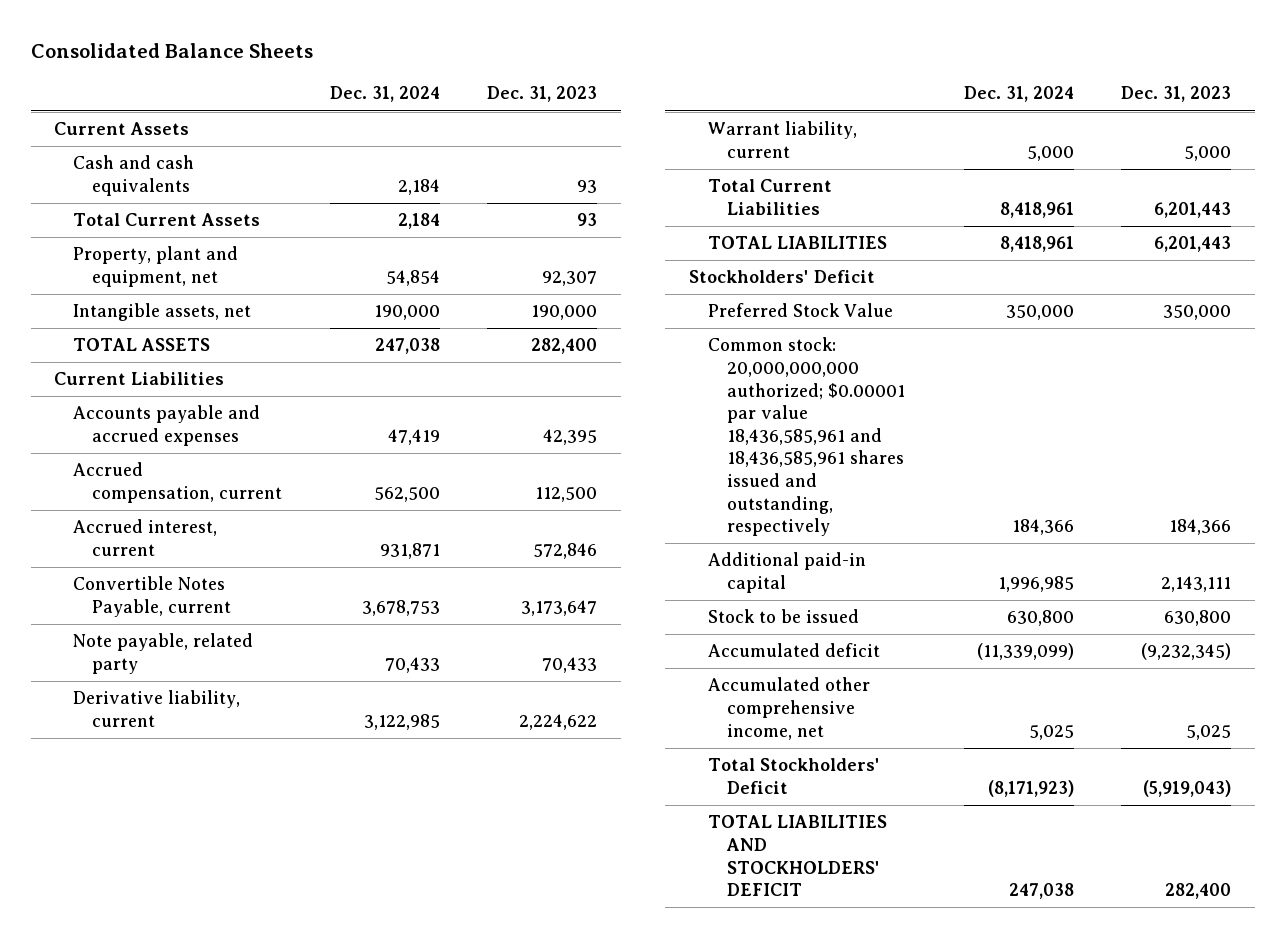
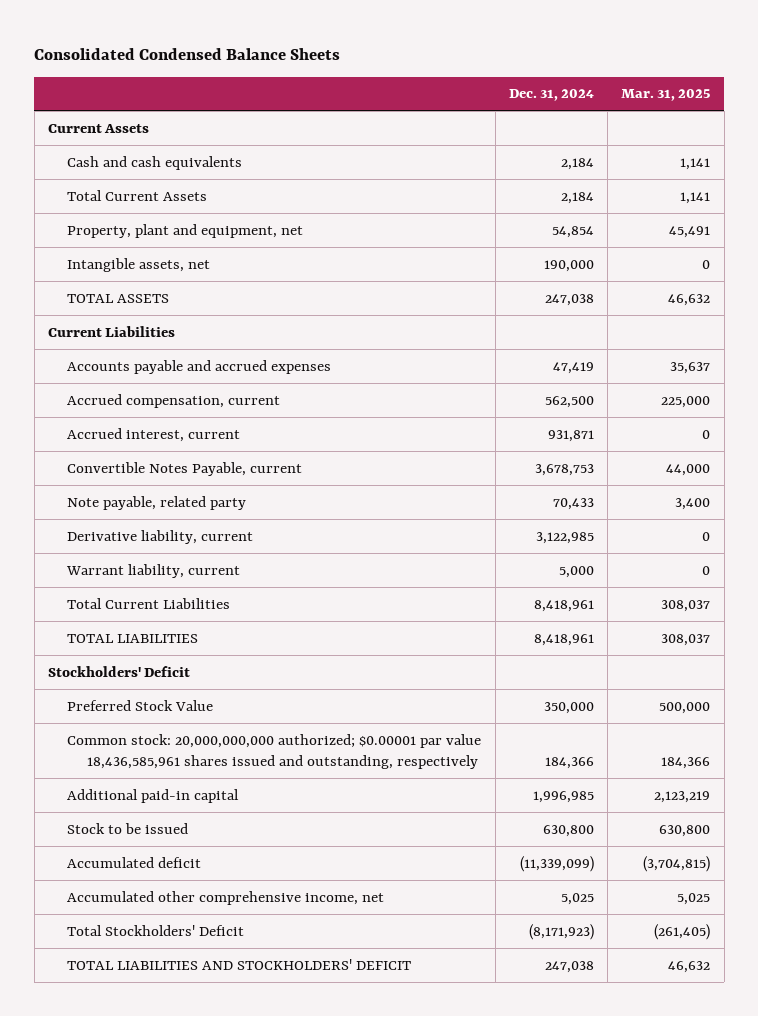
[30,43,313,59] Consolidated Balance Sheets -> [34,48,341,61] Consolidated Condensed Balance Sheets
[486,86,597,103] Dec. 31, 2023 -> none
none -> [621,89,711,102] Mar. 31, 2025
[707,337,905,537] Common stock: 20,000,000,000 authorized; $0.00001 par value 18,436,585,961 and 18,436,585,961 shares issued and outstanding, respectively -> [67,733,482,770] Common stock: 20,000,000,000 authorized; $0.00001 par value 18,436,585,961 shares issued and outstanding, respectively

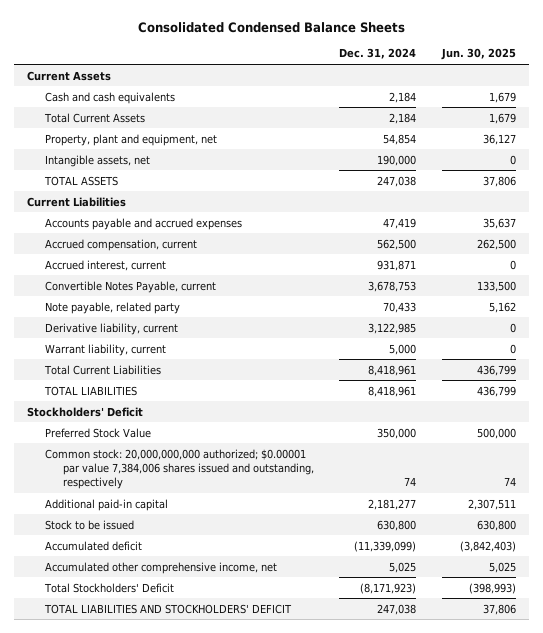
[621,89,711,102] Mar. 31, 2025 -> none
none -> [441,48,517,61] Jun. 30, 2025
[67,733,482,770] Common stock: 20,000,000,000 authorized; $0.00001 par value 18,436,585,961 shares issued and outstanding, respectively -> [44,448,314,490] Common stock: 20,000,000,000 authorized; $0.00001 par value 7,384,006 shares issued and outstanding, respectively
[544,757,594,770] 184,366 -> [404,477,417,487] 74
[532,790,594,803] 1,996,985 -> [368,498,417,510] 2,181,277

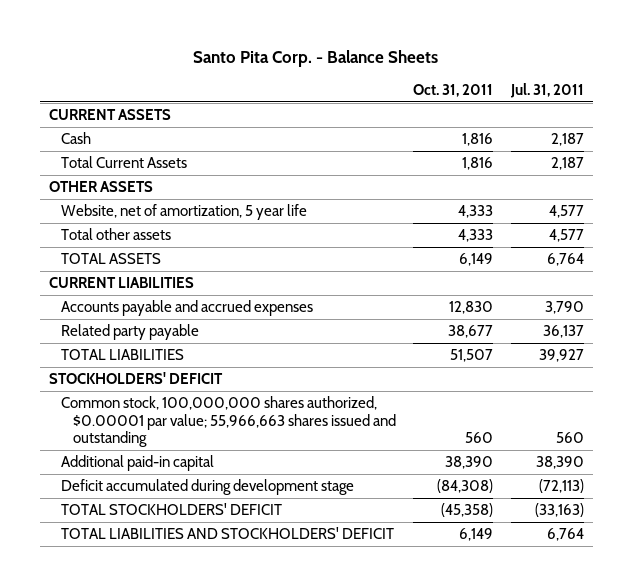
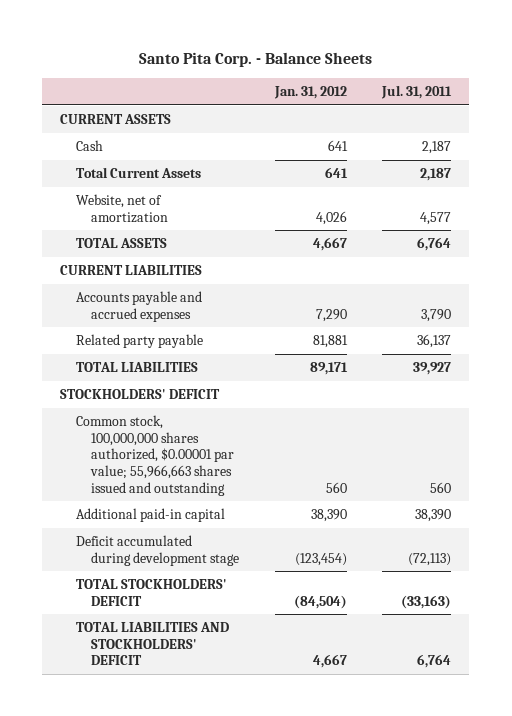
[413,84,494,98] Oct. 31, 2011 -> none
none -> [273,86,347,100] Jan. 31, 2012
[48,181,153,193] OTHER ASSETS -> none
[60,204,307,221] Website, net of amortization, 5 year life -> none
[60,228,171,241] Total other assets -> [75,194,168,223] Website, net of amortization

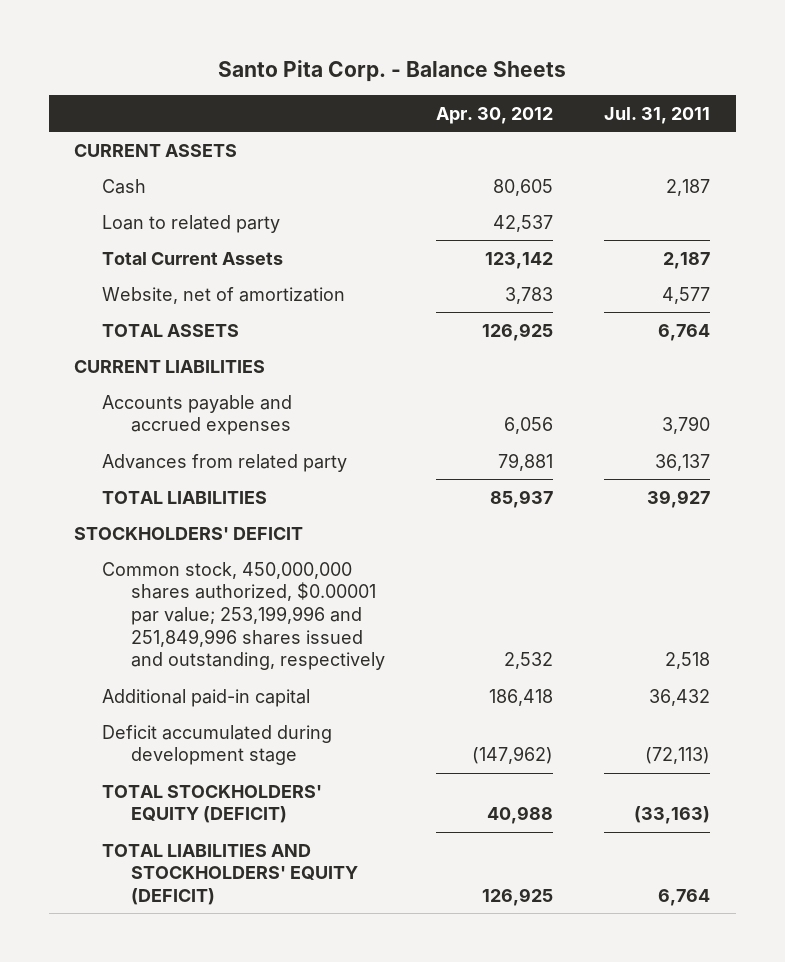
[273,86,347,100] Jan. 31, 2012 -> none
none -> [435,106,553,124] Apr. 30, 2012
none -> [102,214,281,233] Loan to related party
[75,334,203,349] Related party payable -> [102,453,348,472] Advances from related party
[75,415,234,496] Common stock, 100,000,000 shares authorized, $0.00001 par value; 55,966,663 shares issued and outstanding -> [102,561,385,671] Common stock, 450,000,000 shares authorized, $0.00001 par value; 253,199,996 and 251,849,996 shares issued and outstanding, respectively
[430,481,452,493] 560 -> [665,652,711,670] 2,518
[415,509,452,523] 38,390 -> [649,688,711,706] 36,432
[75,579,227,606] TOTAL STOCKHOLDERS' DEFICIT -> [102,784,323,824] TOTAL STOCKHOLDERS' EQUITY (DEFICIT)
[75,622,229,666] TOTAL LIABILITIES AND STOCKHOLDERS' DEFICIT -> [102,843,358,906] TOTAL LIABILITIES AND STOCKHOLDERS' EQUITY (DEFICIT)

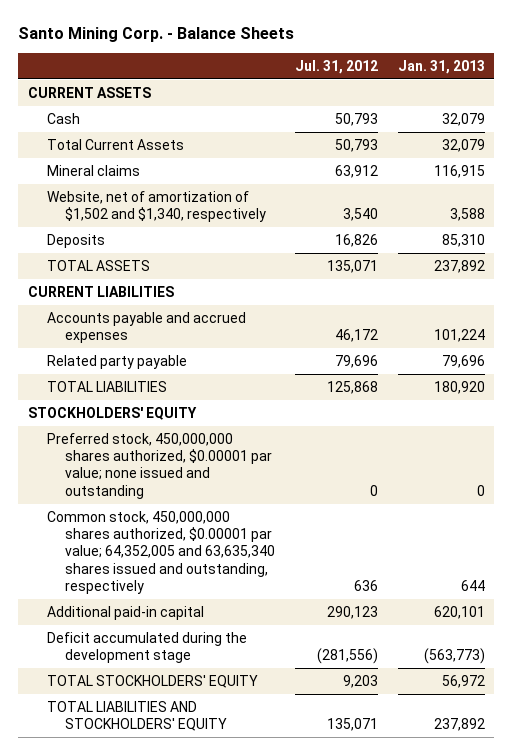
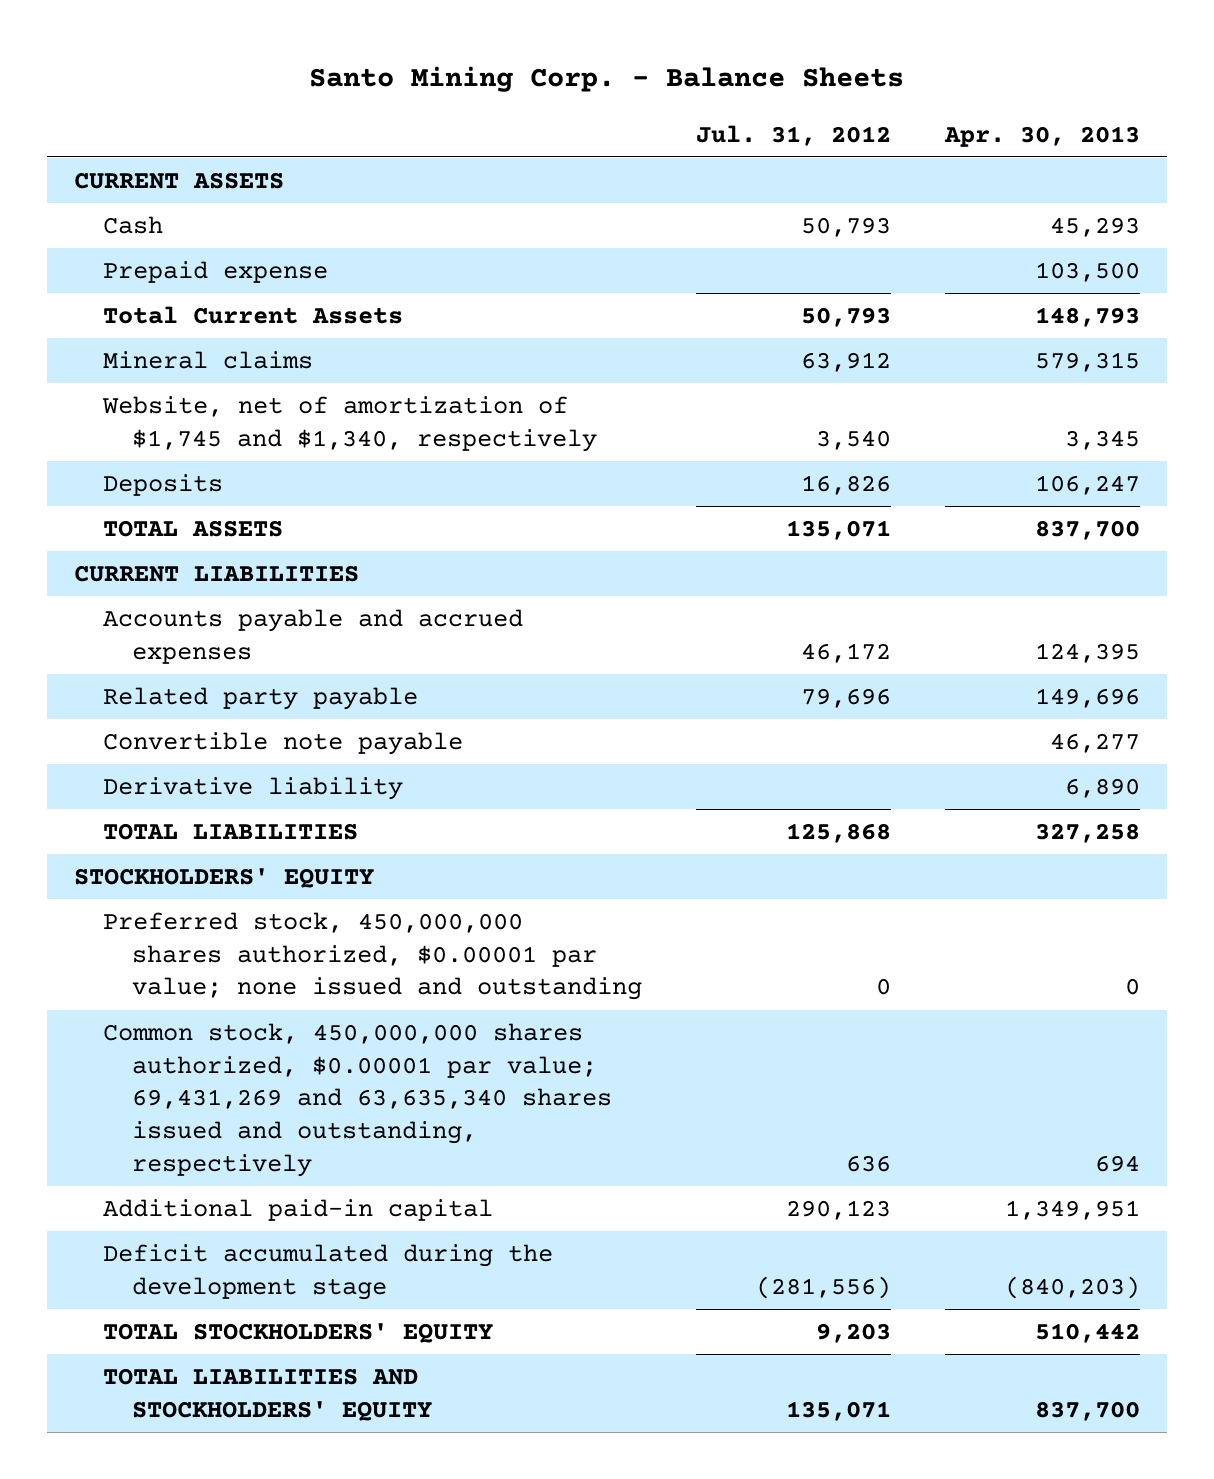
[397,59,485,74] Jan. 31, 2013 -> none
none -> [944,125,1141,147] Apr. 30, 2013
none -> [102,260,328,283] Prepaid expense
[46,190,267,223] Website, net of amortization of $1,502 and $1,340, respectively -> [101,395,597,452] Website, net of amortization of $1,745 and $1,340, respectively
none -> [102,731,463,755] Convertible note payable
none -> [102,776,403,800] Derivative liability
[46,510,276,595] Common stock, 450,000,000 shares authorized, $0.00001 par value; 64,352,005 and 63,635,340 shares issued and outstanding, respectively -> [102,1022,612,1178] Common stock, 450,000,000 shares authorized, $0.00001 par value; 69,431,269 and 63,635,340 shares issued and outstanding, respectively

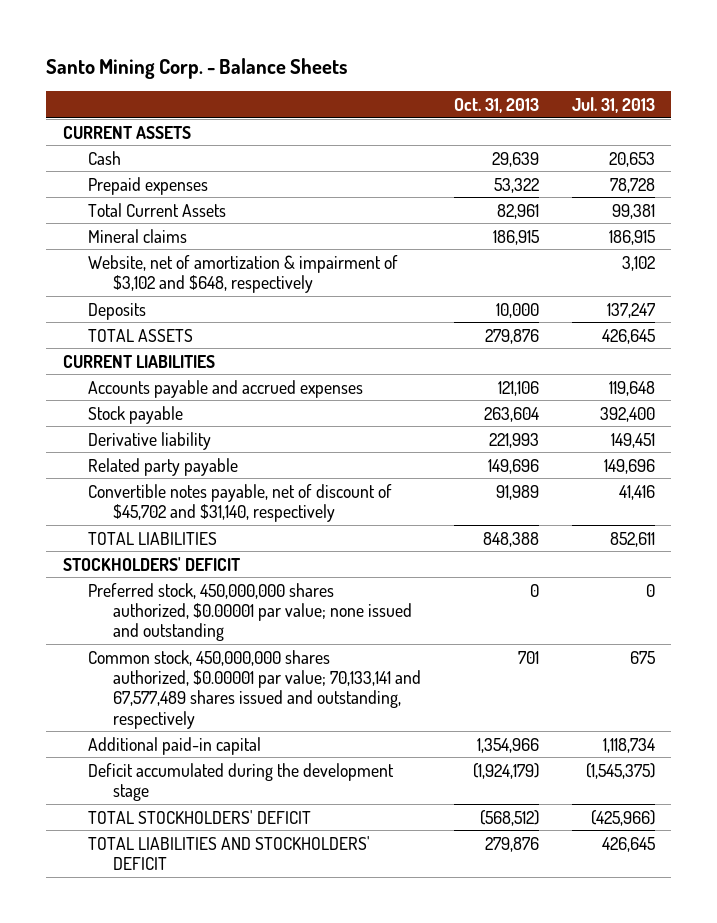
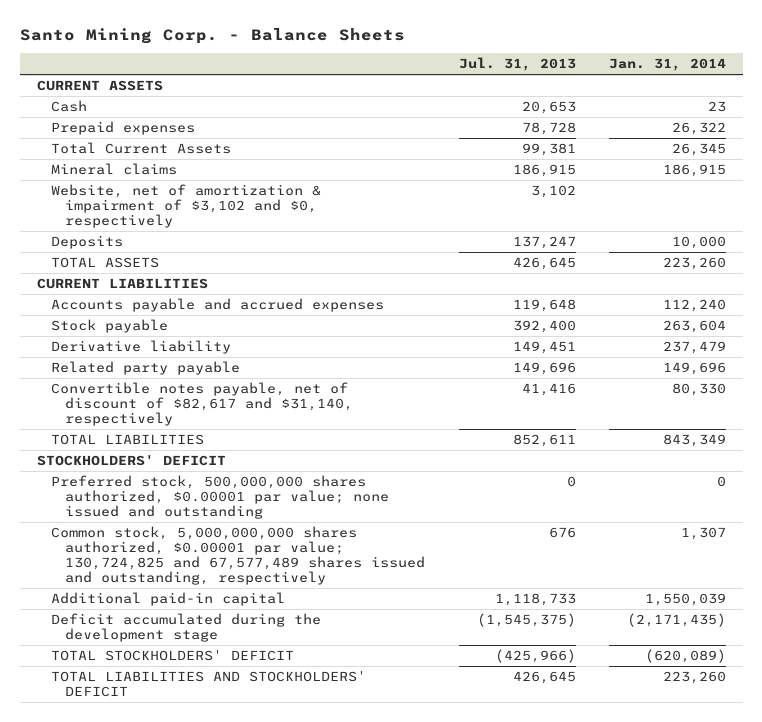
[453,97,539,113] Oct. 31, 2013 -> none
none -> [608,58,726,72] Jan. 31, 2014
[87,254,398,293] Website, net of amortization & impairment of $3,102 and $648, respectively -> [50,184,321,229] Website, net of amortization & impairment of $3,102 and $0, respectively
[87,483,392,522] Convertible notes payable, net of discount of $45,702 and $31,140, respectively -> [50,382,354,427] Convertible notes payable, net of discount of $82,617 and $31,140, respectively
[87,582,413,642] Preferred stock, 450,000,000 shares authorized, $0.00001 par value; none issued and outstanding -> [50,475,390,520] Preferred stock, 500,000,000 shares authorized, $0.00001 par value; none issued and outstanding
[87,649,422,729] Common stock, 450,000,000 shares authorized, $0.00001 par value; 70,133,141 and 67,577,489 shares issued and outstanding, respectively -> [50,526,426,586] Common stock, 5,000,000,000 shares authorized, $0.00001 par value; 130,724,825 and 67,577,489 shares issued and outstanding, respectively
[629,650,655,664] 675 -> [548,527,576,539] 676
[602,737,655,753] 1,118,734 -> [494,593,576,607] 1,118,733

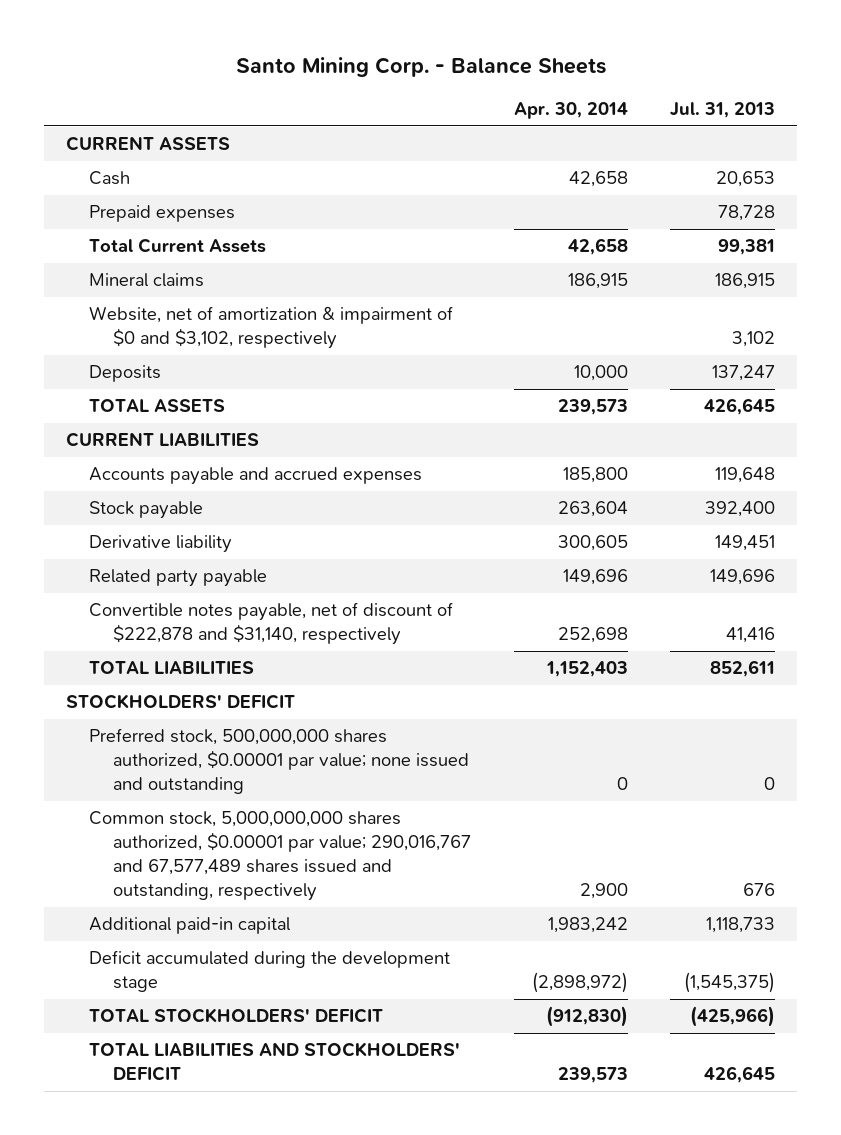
[608,58,726,72] Jan. 31, 2014 -> none
none -> [513,102,628,120] Apr. 30, 2014
[50,184,321,229] Website, net of amortization & impairment of $3,102 and $0, respectively -> [89,306,454,350] Website, net of amortization & impairment of $0 and $3,102, respectively
[50,382,354,427] Convertible notes payable, net of discount of $82,617 and $31,140, respectively -> [89,602,454,646] Convertible notes payable, net of discount of $222,878 and $31,140, respectively
[50,526,426,586] Common stock, 5,000,000,000 shares authorized, $0.00001 par value; 130,724,825 and 67,577,489 shares issued and outstanding, respectively -> [89,811,471,902] Common stock, 5,000,000,000 shares authorized, $0.00001 par value; 290,016,767 and 67,577,489 shares issued and outstanding, respectively

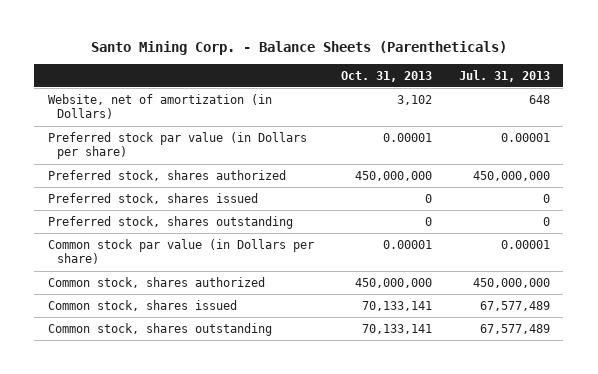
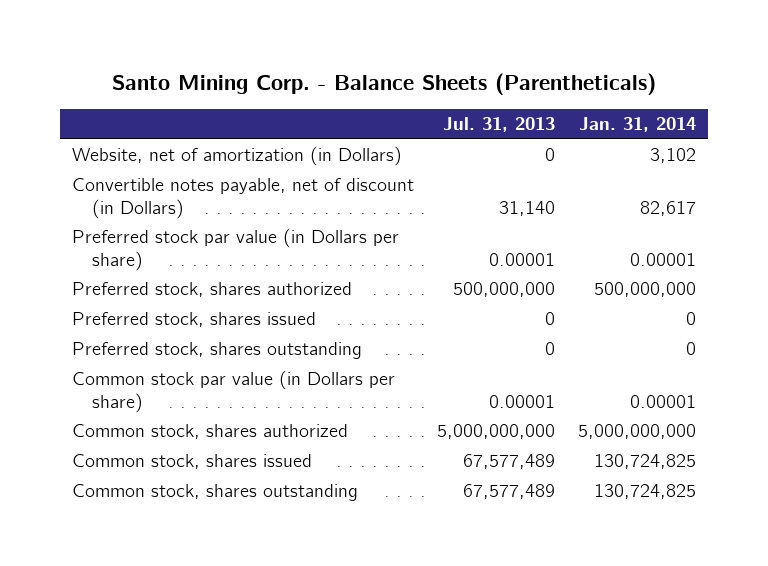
[340,70,432,82] Oct. 31, 2013 -> none
none -> [579,117,697,133] Jan. 31, 2014
[528,94,550,104] 648 -> [545,148,556,162] 0
none -> [72,178,415,219] Convertible notes payable, net of discount (in Dollars)
[472,170,550,181] 450,000,000 -> [453,282,556,298] 500,000,000
[472,277,550,288] 450,000,000 -> [437,424,556,440] 5,000,000,000

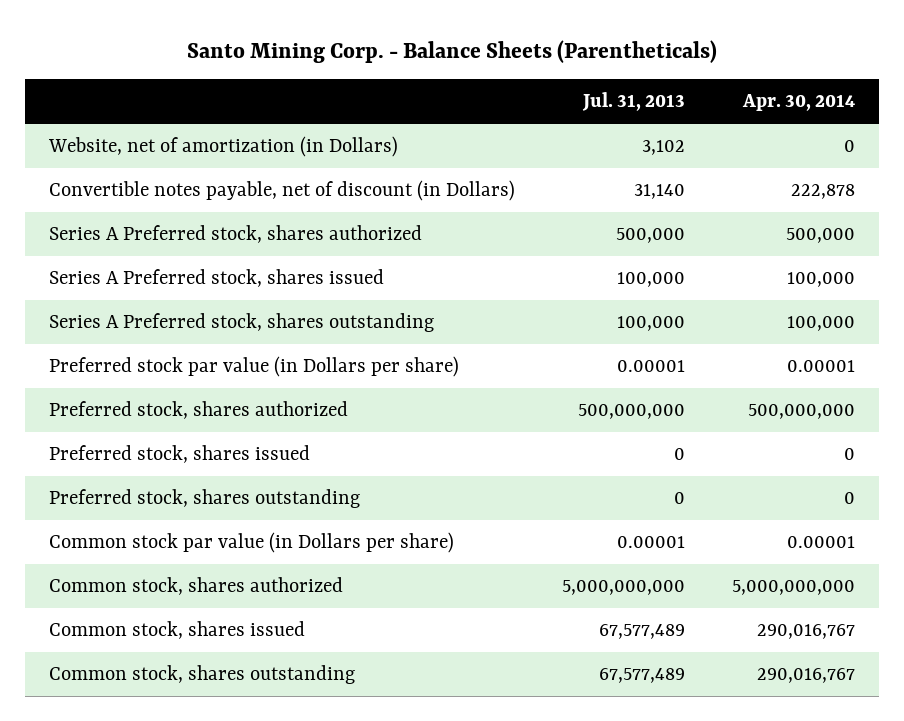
[579,117,697,133] Jan. 31, 2014 -> none
none -> [742,94,856,112] Apr. 30, 2014
[545,148,556,162] 0 -> [642,139,686,155] 3,102
none -> [48,224,422,243] Series A Preferred stock, shares authorized
none -> [48,268,384,287] Series A Preferred stock, shares issued
none -> [48,312,434,332] Series A Preferred stock, shares outstanding

